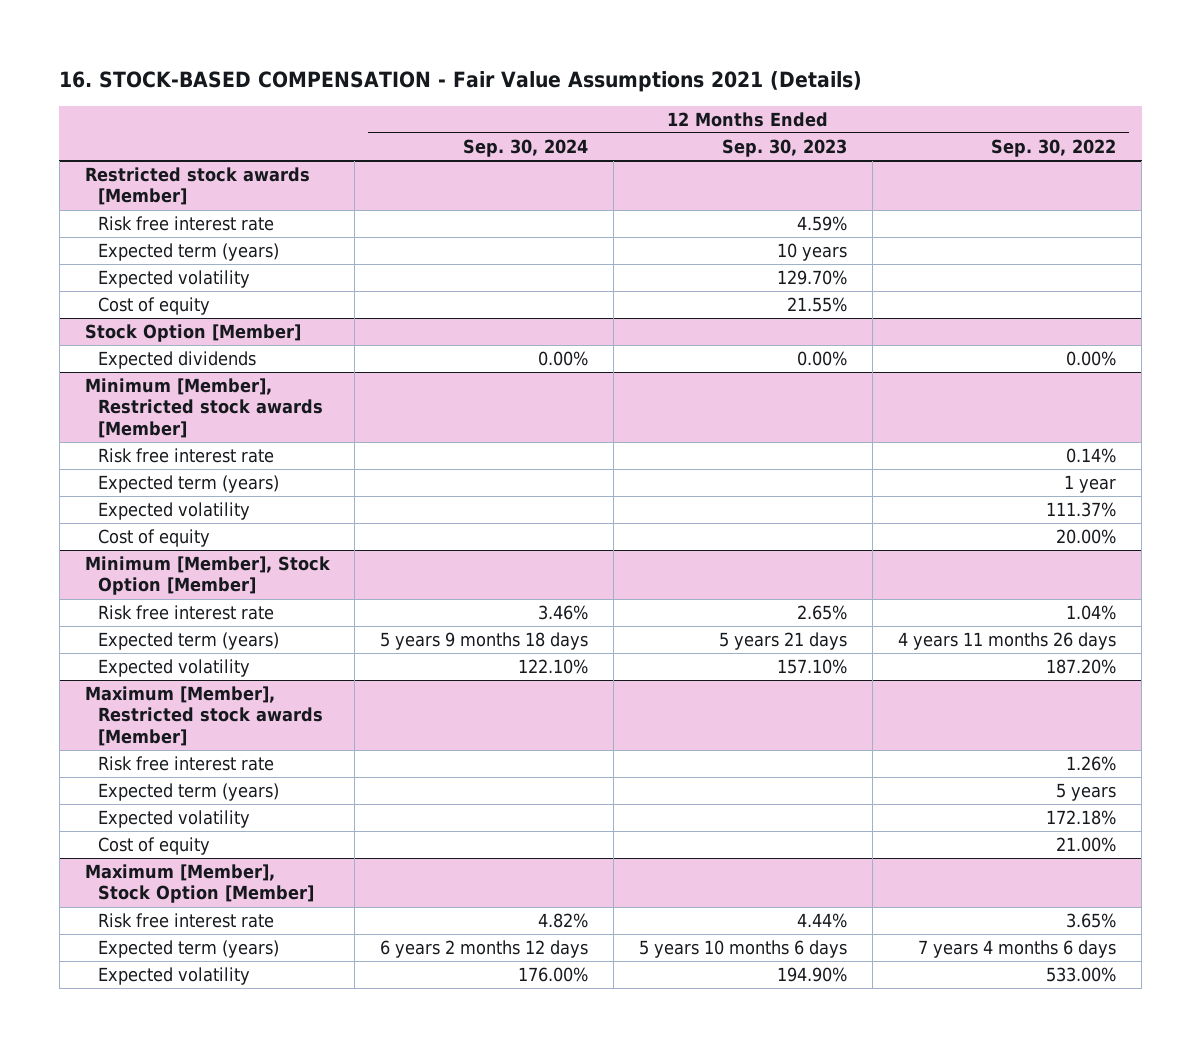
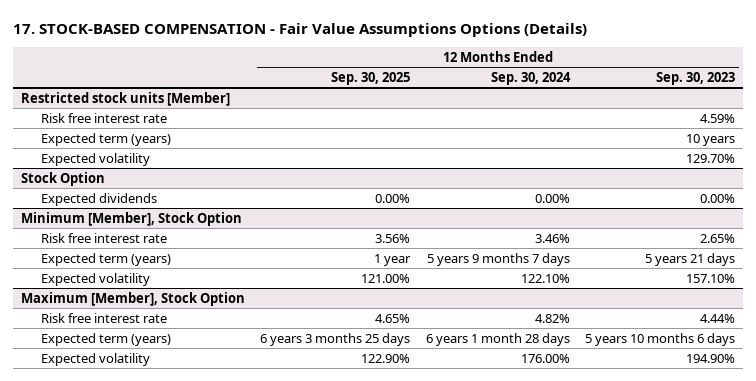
[59,71,863,93] 16. STOCK-BASED COMPENSATION - Fair Value Assumptions 2021 (Details) -> [13,22,588,37] 17. STOCK-BASED COMPENSATION - Fair Value Assumptions Options (Details)
[991,139,1117,158] Sep. 30, 2022 -> none
none -> [331,71,411,85] Sep. 30, 2025
[84,167,310,206] Restricted stock awards [Member] -> [21,91,231,106] Restricted stock units [Member]
[97,297,210,316] Cost of equity -> none
[84,324,301,343] Stock Option [Member] -> [21,171,106,186] Stock Option
[84,378,323,438] Minimum [Member], Restricted stock awards [Member] -> none
[97,448,274,464] Risk free interest rate -> none
[97,475,279,494] Expected term (years) -> none
[97,502,250,521] Expected volatility -> none
[97,529,210,548] Cost of equity -> none
[84,556,331,596] Minimum [Member], Stock Option [Member] -> [21,211,243,226] Minimum [Member], Stock Option
[380,632,589,651] 5 years 9 months 18 days -> [426,252,570,266] 5 years 9 months 7 days
[84,686,323,746] Maximum [Member], Restricted stock awards [Member] -> none
[97,756,274,772] Risk free interest rate -> none
[97,783,279,802] Expected term (years) -> none
[97,810,250,829] Expected volatility -> none
[97,837,210,856] Cost of equity -> none
[84,864,314,904] Maximum [Member], Stock Option [Member] -> [21,291,246,306] Maximum [Member], Stock Option
[380,940,589,959] 6 years 2 months 12 days -> [425,332,570,346] 6 years 1 month 28 days

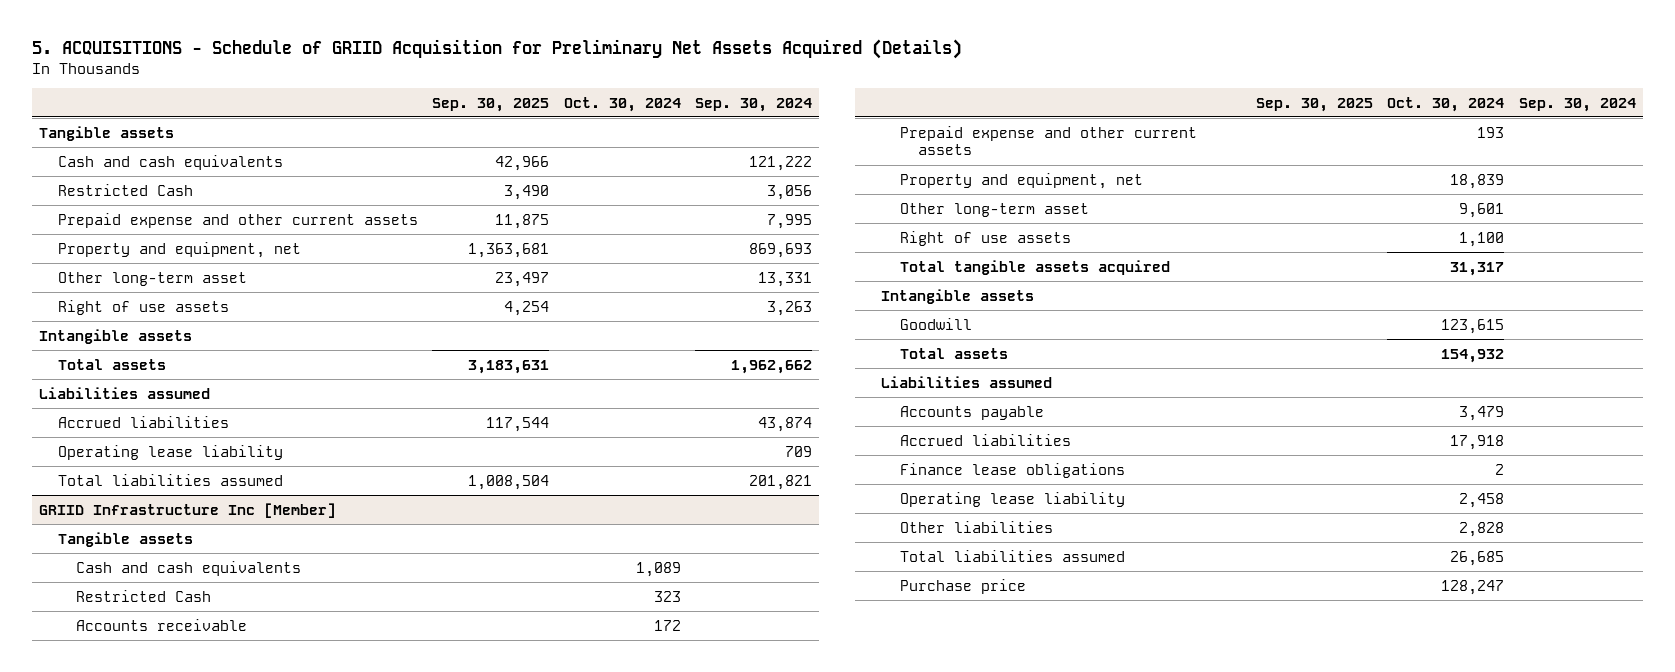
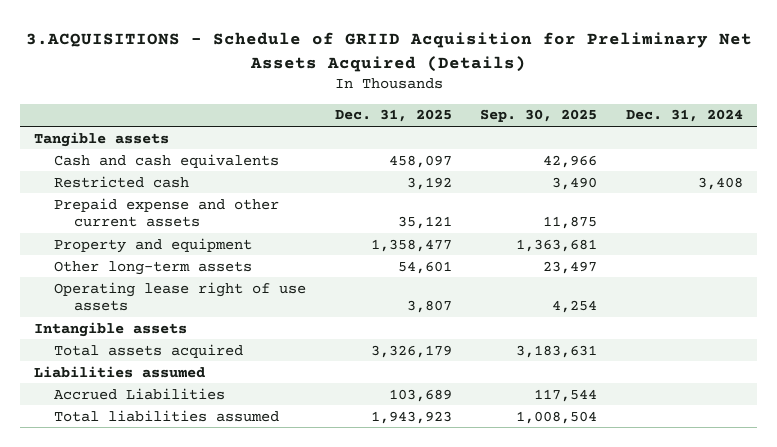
[31,39,962,60] 5. ACQUISITIONS - Schedule of GRIID Acquisition for Preliminary Net Assets Acquired (Details) -> [25,31,752,72] 3.ACQUISITIONS - Schedule of GRIID Acquisition for Preliminary Net Assets Acquired (Details)
[563,96,681,112] Oct. 30, 2024 -> none
[695,97,813,112] Sep. 30, 2024 -> none
none -> [334,109,452,123] Dec. 31, 2025
none -> [625,109,743,123] Dec. 31, 2024
[57,183,193,196] Restricted Cash -> [54,175,190,188] Restricted cash
[57,241,301,258] Property and equipment, net -> [54,237,253,253] Property and equipment
[57,271,247,286] Other long-term asset -> [54,260,253,275] Other long-term assets
[57,299,229,315] Right of use assets -> [54,281,307,312] Operating lease right of use assets
[57,358,166,370] Total assets -> [54,343,244,358] Total assets acquired
[57,444,283,460] Operating lease liability -> none
[57,415,229,428] Accrued liabilities -> [54,387,226,400] Accrued Liabilities
[39,502,337,518] GRIID Infrastructure Inc [Member] -> none
[57,531,193,547] Tangible assets -> none
[76,560,302,576] Cash and cash equivalents -> none
[76,589,212,602] Restricted Cash -> none
[76,618,248,631] Accounts receivable -> none
[899,125,1197,156] Prepaid expense and other current assets -> none
[899,172,1143,189] Property and equipment, net -> none
[899,202,1089,217] Other long-term asset -> none
[899,230,1071,246] Right of use assets -> none
[899,259,1170,275] Total tangible assets acquired -> none
[881,288,1035,304] Intangible assets -> none
[899,317,972,330] Goodwill -> none
[899,347,1008,359] Total assets -> none
[881,375,1053,388] Liabilities assumed -> none
[899,405,1044,420] Accounts payable -> none
[899,433,1071,446] Accrued liabilities -> none
[899,462,1125,478] Finance lease obligations -> none
[899,491,1125,507] Operating lease liability -> none
[899,520,1053,533] Other liabilities -> none
[899,549,1125,562] Total liabilities assumed -> none
[899,578,1026,594] Purchase price -> none

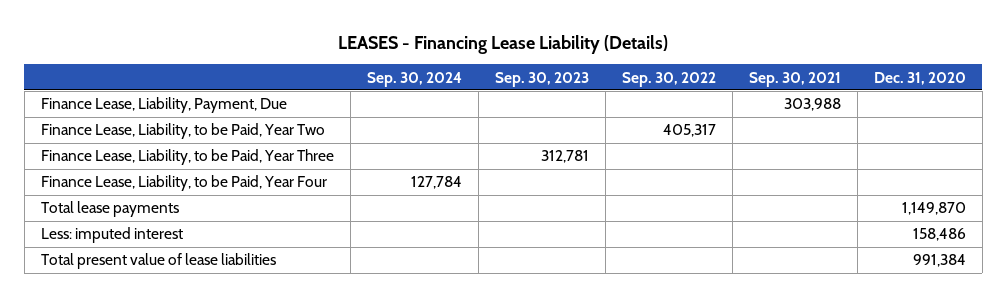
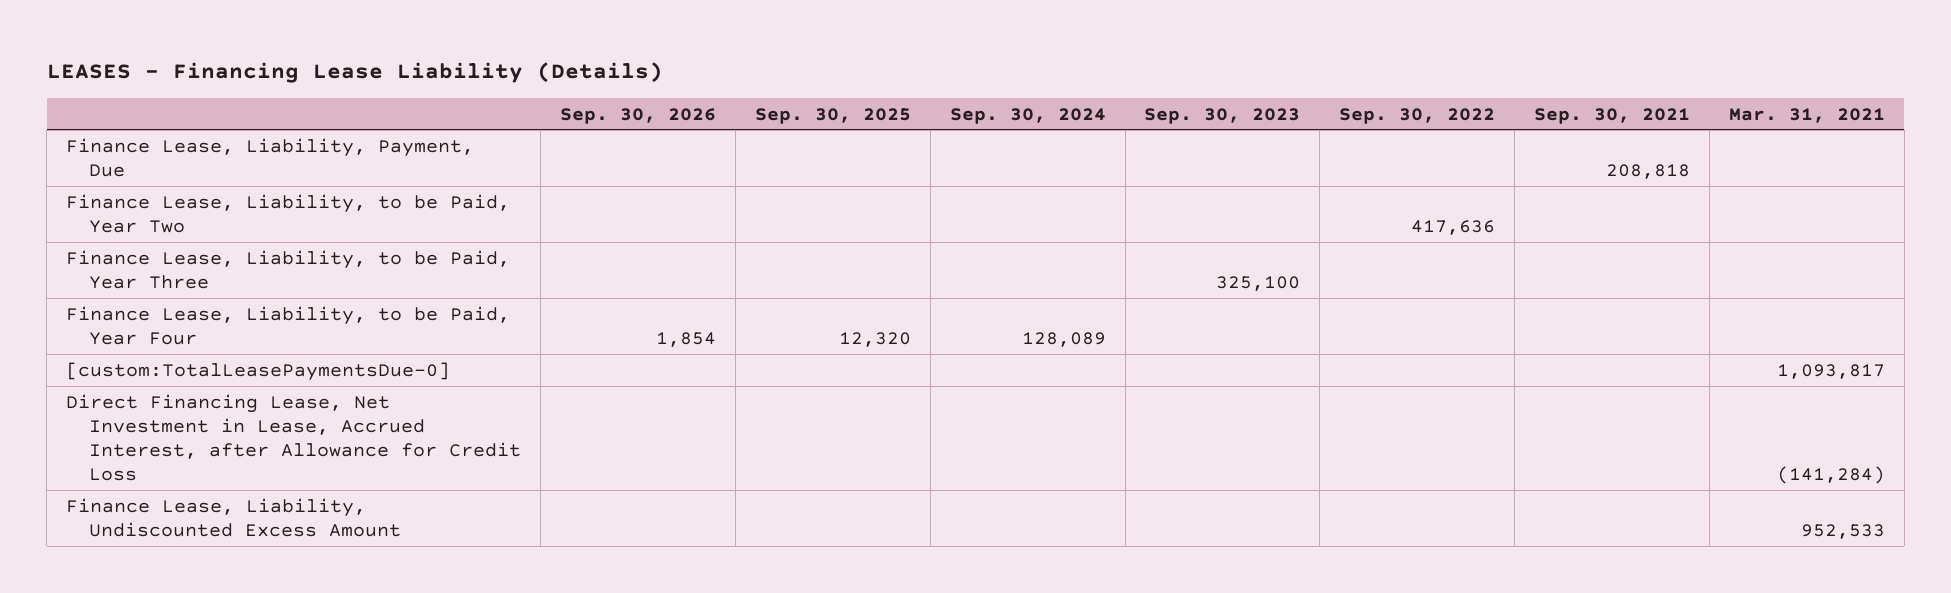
[873,71,966,85] Dec. 31, 2020 -> none
none -> [560,107,717,124] Sep. 30, 2026
none -> [754,107,911,124] Sep. 30, 2025
none -> [1728,107,1885,123] Mar. 31, 2021
[783,98,841,112] 303,988 -> [1606,163,1691,179] 208,818
[662,124,716,138] 405,317 -> [1411,219,1496,235] 417,636
[540,150,589,164] 312,781 -> [1216,275,1301,291] 325,100
[410,176,462,190] 127,784 -> [1021,331,1106,347] 128,089
[40,201,179,218] Total lease payments -> [65,361,450,381] [custom:TotalLeasePaymentsDue-0]
[40,227,183,244] Less: imputed interest -> [65,393,522,481] Direct Financing Lease, Net Investment in Lease, Accrued Interest, after Allowance for Credit Loss
[40,253,276,270] Total present value of lease liabilities -> [65,497,402,537] Finance Lease, Liability, Undiscounted Excess Amount

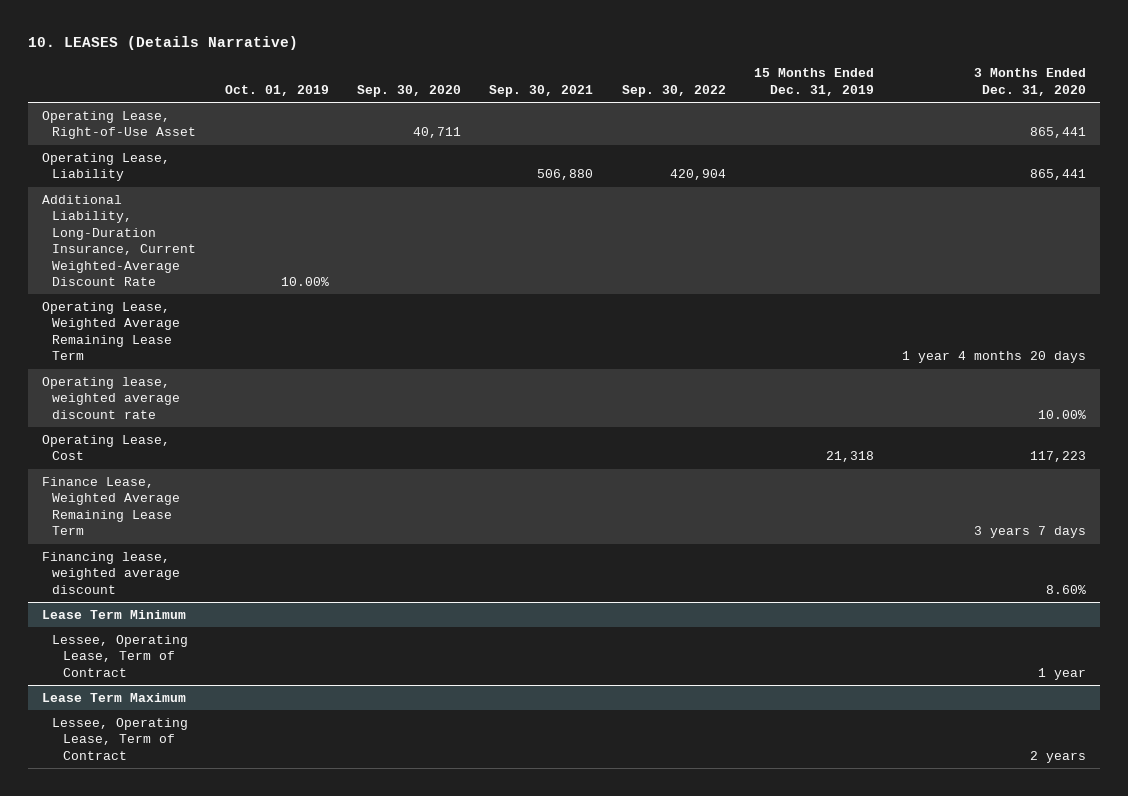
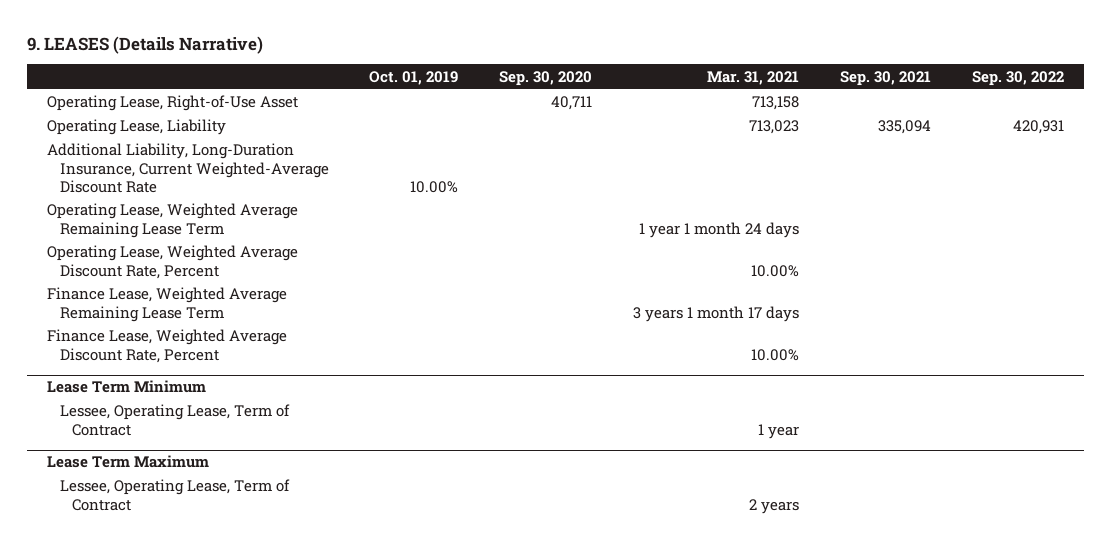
[27,36,298,51] 10. LEASES (Details Narrative) -> [26,35,263,54] 9. LEASES (Details Narrative)
[753,68,874,96] 15 Months Ended Dec. 31, 2019 -> none
[974,68,1087,96] 3 Months Ended Dec. 31, 2020 -> none
none -> [707,70,800,85] Mar. 31, 2021
[537,169,594,181] 506,880 -> [878,120,932,135] 335,094
[669,169,726,181] 420,904 -> [1012,120,1064,135] 420,931
[41,434,170,461] Operating Lease, Cost -> none
[41,376,181,419] Operating lease, weighted average discount rate -> [47,245,299,279] Operating Lease, Weighted Average Discount Rate, Percent
[41,551,181,594] Financing lease, weighted average discount -> [47,329,288,363] Finance Lease, Weighted Average Discount Rate, Percent

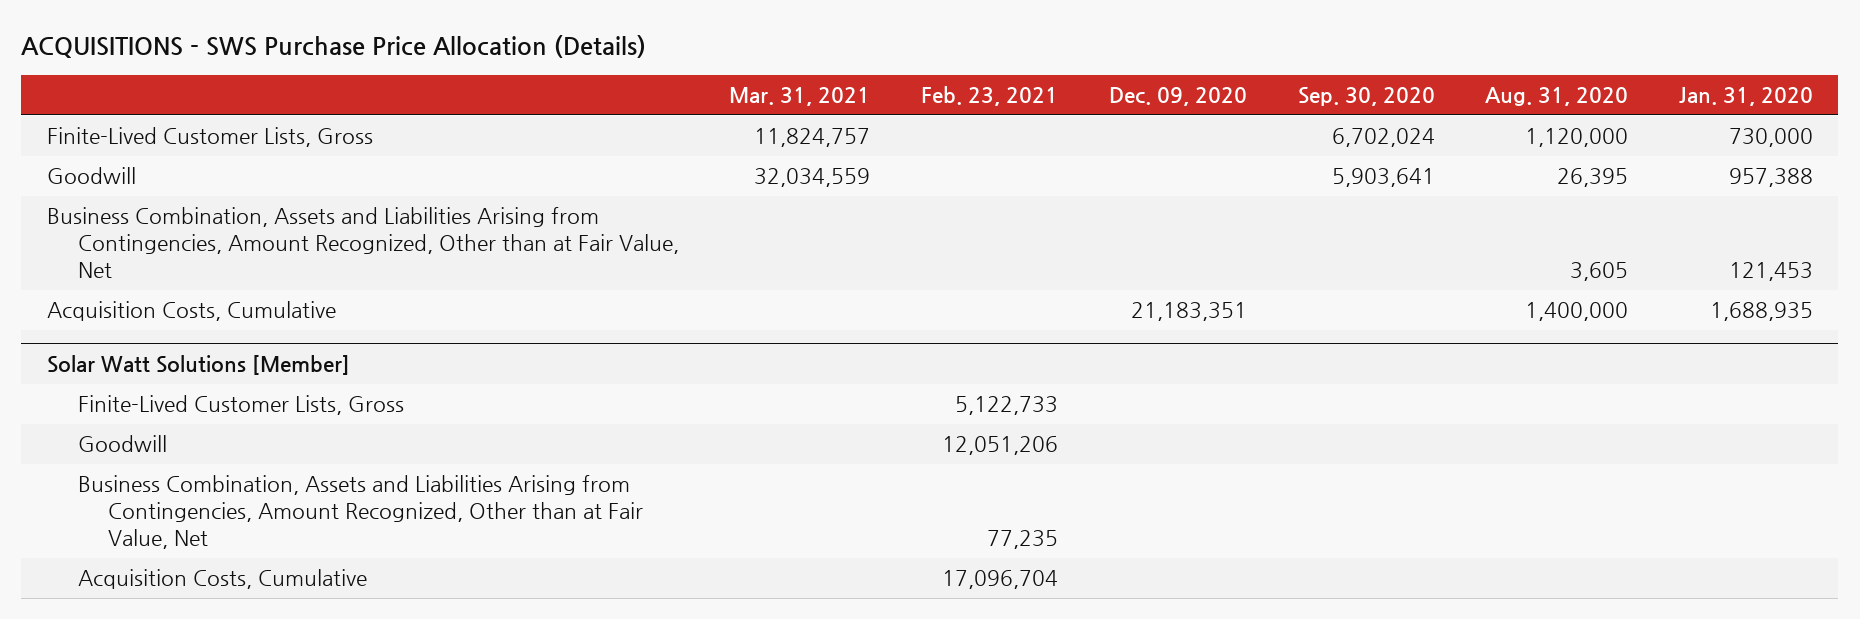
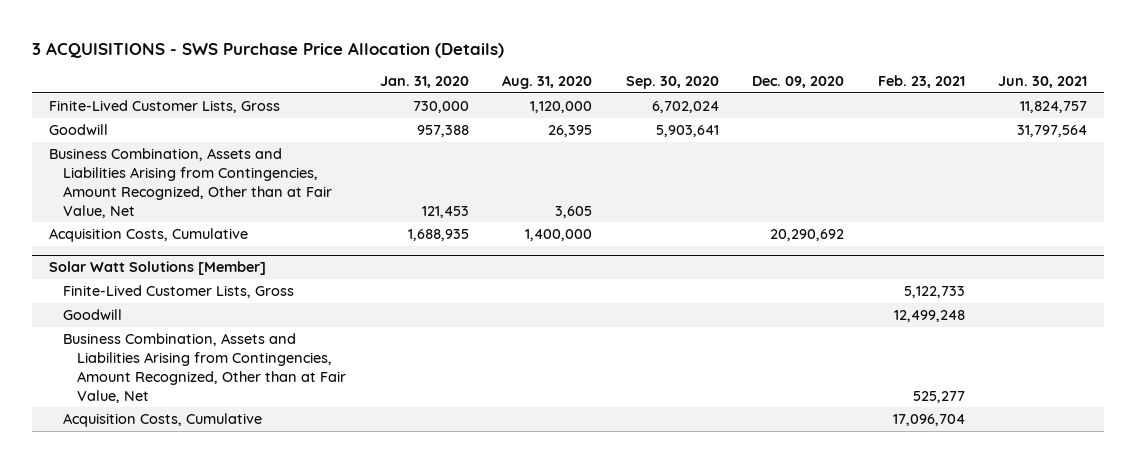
[21,34,647,58] ACQUISITIONS - SWS Purchase Price Allocation (Details) -> [32,41,505,58] 3 ACQUISITIONS - SWS Purchase Price Allocation (Details)
[729,87,871,107] Mar. 31, 2021 -> none
none -> [998,76,1088,89] Jun. 30, 2021
[1130,302,1247,322] 21,183,351 -> [770,228,845,241] 20,290,692
[942,436,1059,456] 12,051,206 -> [893,309,965,322] 12,499,248
[987,530,1059,550] 77,235 -> [912,390,965,403] 525,277

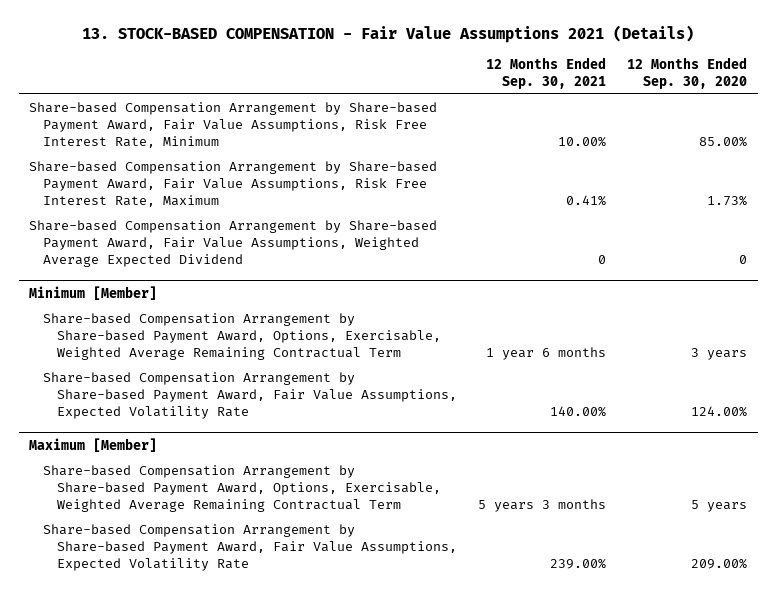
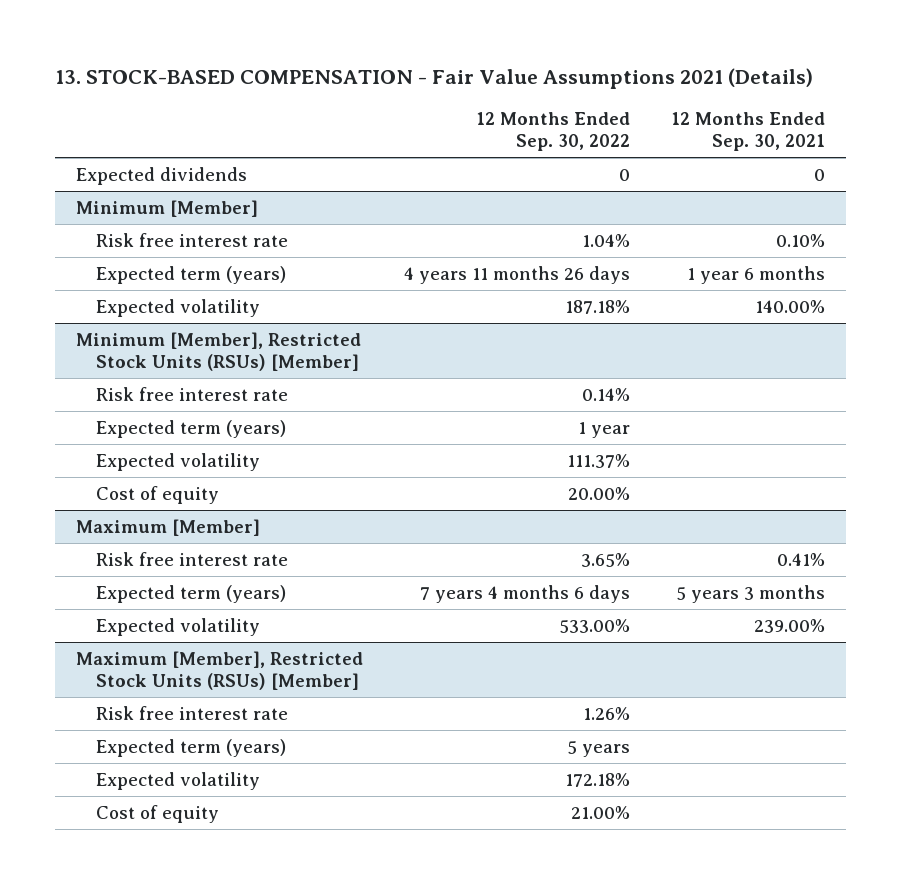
[627,56,748,89] 12 Months Ended Sep. 30, 2020 -> none
none -> [475,111,630,151] 12 Months Ended Sep. 30, 2022
[28,102,437,148] Share-based Compensation Arrangement by Share-based Payment Award, Fair Value Assumptions, Risk Free Interest Rate, Minimum -> none
[28,161,437,207] Share-based Compensation Arrangement by Share-based Payment Award, Fair Value Assumptions, Risk Free Interest Rate, Maximum -> none
[28,220,437,267] Share-based Compensation Arrangement by Share-based Payment Award, Fair Value Assumptions, Weighted Average Expected Dividend -> [75,166,247,185] Expected dividends
none -> [96,232,289,247] Risk free interest rate
[43,313,442,360] Share-based Compensation Arrangement by Share-based Payment Award, Options, Exercisable, Weighted Average Remaining Contractual Term -> [96,265,287,284] Expected term (years)
[43,372,458,419] Share-based Compensation Arrangement by Share-based Payment Award, Fair Value Assumptions, Expected Volatility Rate -> [96,298,261,317] Expected volatility
none -> [75,331,361,371] Minimum [Member], Restricted Stock Units (RSUs) [Member]
none -> [96,386,289,401] Risk free interest rate
none -> [96,419,287,438] Expected term (years)
none -> [96,452,261,471] Expected volatility
none -> [96,485,220,504] Cost of equity
none -> [96,551,289,566] Risk free interest rate
[43,465,442,512] Share-based Compensation Arrangement by Share-based Payment Award, Options, Exercisable, Weighted Average Remaining Contractual Term -> [96,584,287,603] Expected term (years)
[43,524,458,571] Share-based Compensation Arrangement by Share-based Payment Award, Fair Value Assumptions, Expected Volatility Rate -> [96,617,261,636] Expected volatility
none -> [75,650,363,690] Maximum [Member], Restricted Stock Units (RSUs) [Member]
none -> [96,705,289,720] Risk free interest rate
none -> [96,738,287,757] Expected term (years)
none -> [96,771,261,790] Expected volatility
none -> [96,804,220,823] Cost of equity

